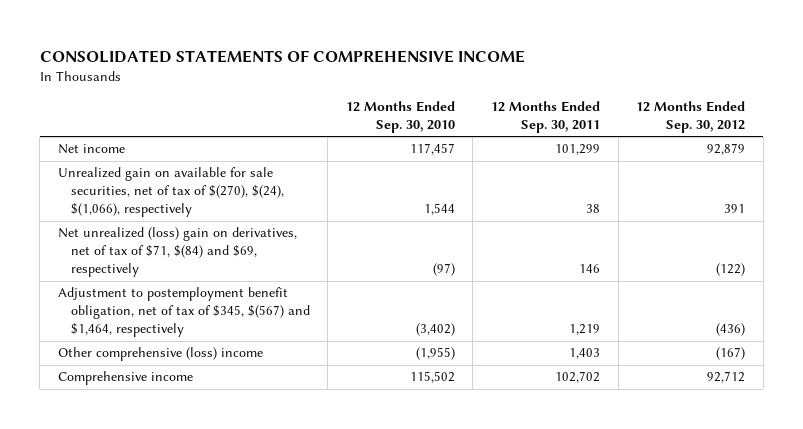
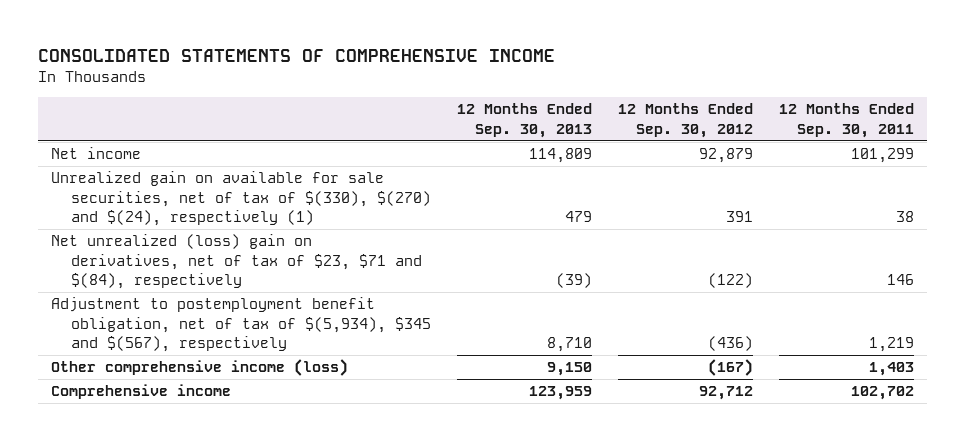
[345,101,455,134] 12 Months Ended Sep. 30, 2010 -> none
none -> [457,103,593,138] 12 Months Ended Sep. 30, 2013
[57,167,284,218] Unrealized gain on available for sale securities, net of tax of $(270), $(24), $(1,066), respectively -> [51,171,432,226] Unrealized gain on available for sale securities, net of tax of $(330), $(270) and $(24), respectively (1)
[57,227,297,278] Net unrealized (loss) gain on derivatives, net of tax of $71, $(84) and $69, respectively -> [51,234,423,289] Net unrealized (loss) gain on derivatives, net of tax of $23, $71 and $(84), respectively
[57,287,310,338] Adjustment to postemployment benefit obligation, net of tax of $345, $(567) and $1,464, respectively -> [51,297,432,352] Adjustment to postemployment benefit obligation, net of tax of $(5,934), $345 and $(567), respectively
[57,347,263,362] Other comprehensive (loss) income -> [51,359,349,377] Other comprehensive income (loss)

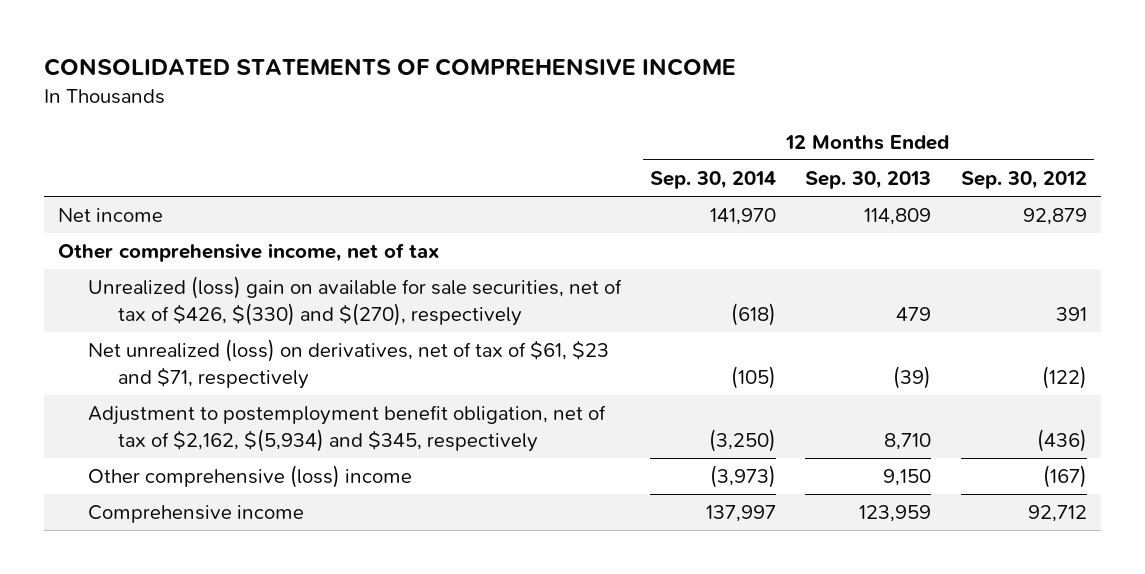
[779,103,915,138] 12 Months Ended Sep. 30, 2011 -> none
none -> [650,171,777,190] Sep. 30, 2014
none -> [58,243,440,263] Other comprehensive income, net of tax
[51,171,432,226] Unrealized gain on available for sale securities, net of tax of $(330), $(270) and $(24), respectively (1) -> [88,276,623,326] Unrealized (loss) gain on available for sale securities, net of tax of $426, $(330) and $(270), respectively
[51,234,423,289] Net unrealized (loss) gain on derivatives, net of tax of $23, $71 and $(84), respectively -> [88,339,610,389] Net unrealized (loss) on derivatives, net of tax of $61, $23 and $71, respectively
[51,297,432,352] Adjustment to postemployment benefit obligation, net of tax of $(5,934), $345 and $(567), respectively -> [88,405,607,452] Adjustment to postemployment benefit obligation, net of tax of $2,162, $(5,934) and $345, respectively
[51,359,349,377] Other comprehensive income (loss) -> [88,465,413,489] Other comprehensive (loss) income

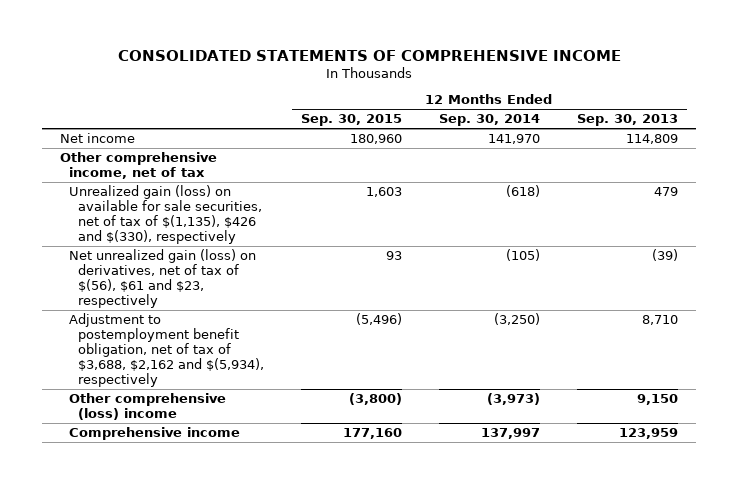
[960,171,1087,190] Sep. 30, 2012 -> none
none -> [301,114,403,127] Sep. 30, 2015
[88,276,623,326] Unrealized (loss) gain on available for sale securities, net of tax of $426, $(330) and $(270), respectively -> [69,185,263,245] Unrealized gain (loss) on available for sale securities, net of tax of $(1,135), $426 and $(330), respectively
[88,339,610,389] Net unrealized (loss) on derivatives, net of tax of $61, $23 and $71, respectively -> [69,249,257,309] Net unrealized gain (loss) on derivatives, net of tax of $(56), $61 and $23, respectively
[88,405,607,452] Adjustment to postemployment benefit obligation, net of tax of $2,162, $(5,934) and $345, respectively -> [69,313,265,388] Adjustment to postemployment benefit obligation, net of tax of $3,688, $2,162 and $(5,934), respectively

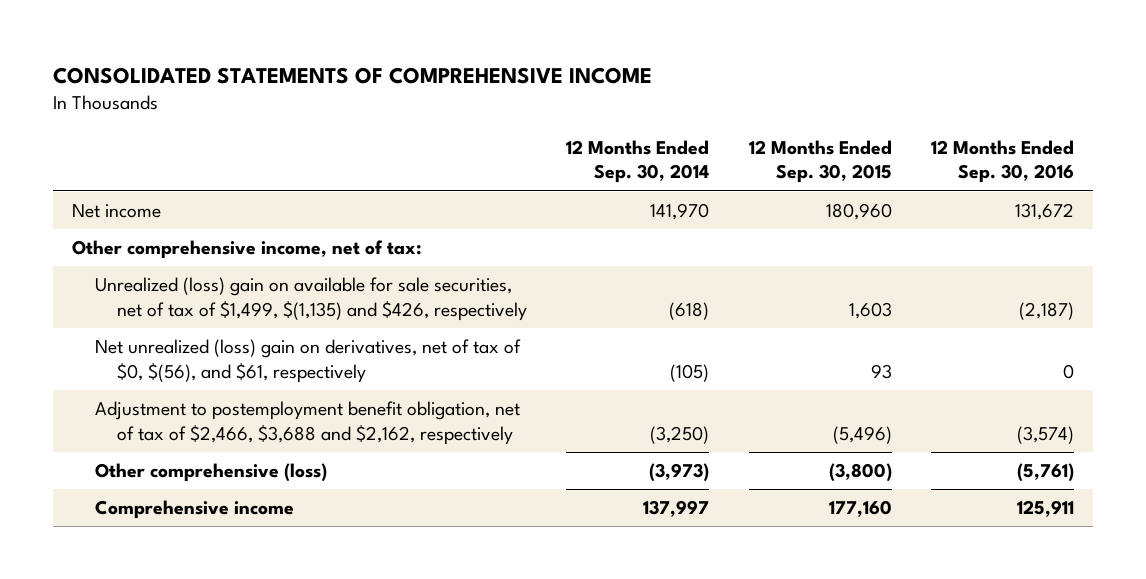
[576,114,678,127] Sep. 30, 2013 -> none
none -> [930,139,1074,184] 12 Months Ended Sep. 30, 2016
[60,152,218,180] Other comprehensive income, net of tax -> [72,240,423,260] Other comprehensive income, net of tax:
[69,185,263,245] Unrealized gain (loss) on available for sale securities, net of tax of $(1,135), $426 and $(330), respectively -> [94,277,528,321] Unrealized (loss) gain on available for sale securities, net of tax of $1,499, $(1,135) and $426, respectively
[69,249,257,309] Net unrealized gain (loss) on derivatives, net of tax of $(56), $61 and $23, respectively -> [94,339,521,383] Net unrealized (loss) gain on derivatives, net of tax of $0, $(56), and $61, respectively
[69,313,265,388] Adjustment to postemployment benefit obligation, net of tax of $3,688, $2,162 and $(5,934), respectively -> [94,401,520,445] Adjustment to postemployment benefit obligation, net of tax of $2,466, $3,688 and $2,162, respectively
[69,393,227,421] Other comprehensive (loss) income -> [94,463,327,483] Other comprehensive (loss)

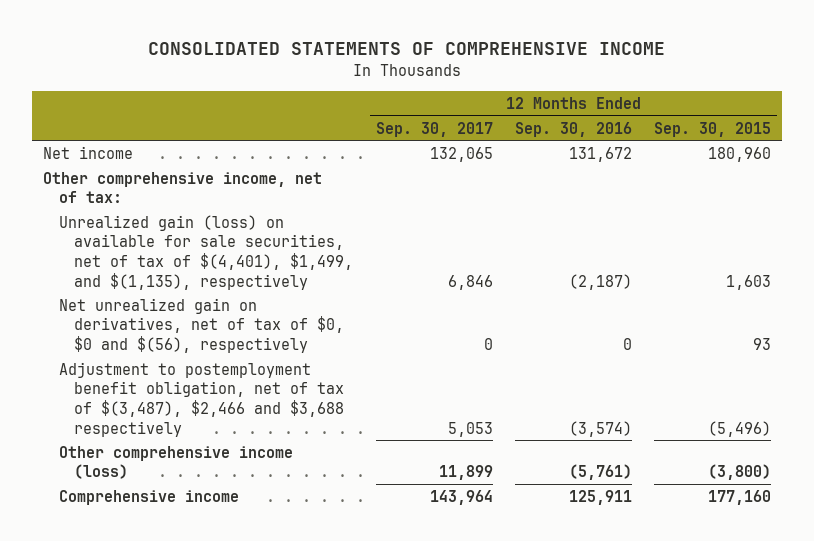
[566,139,710,184] 12 Months Ended Sep. 30, 2014 -> none
none -> [375,121,493,137] Sep. 30, 2017
[94,277,528,321] Unrealized (loss) gain on available for sale securities, net of tax of $1,499, $(1,135) and $426, respectively -> [58,214,354,290] Unrealized gain (loss) on available for sale securities, net of tax of $(4,401), $1,499, and $(1,135), respectively
[94,339,521,383] Net unrealized (loss) gain on derivatives, net of tax of $0, $(56), and $61, respectively -> [58,297,345,354] Net unrealized gain on derivatives, net of tax of $0, $0 and $(56), respectively
[94,401,520,445] Adjustment to postemployment benefit obligation, net of tax of $2,466, $3,688 and $2,162, respectively -> [58,361,345,437] Adjustment to postemployment benefit obligation, net of tax of $(3,487), $2,466 and $3,688 respectively
[94,463,327,483] Other comprehensive (loss) -> [58,445,293,480] Other comprehensive income (loss)

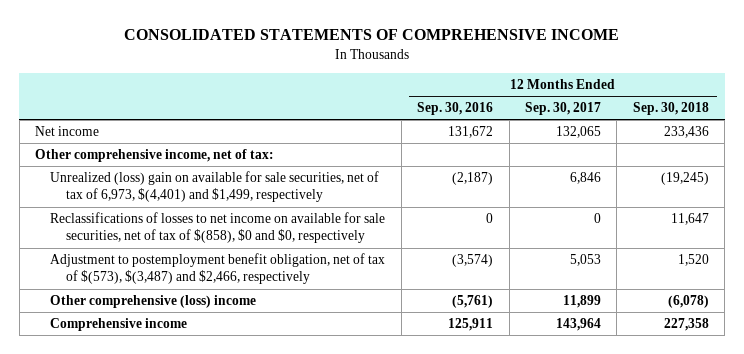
[654,121,772,137] Sep. 30, 2015 -> none
none -> [632,102,709,116] Sep. 30, 2018
[58,297,345,354] Net unrealized gain on derivatives, net of tax of $0, $0 and $(56), respectively -> none
[58,214,354,290] Unrealized gain (loss) on available for sale securities, net of tax of $(4,401), $1,499, and $(1,135), respectively -> [50,171,380,203] Unrealized (loss) gain on available for sale securities, net of tax of 6,973, $(4,401) and $1,499, respectively
none -> [50,212,386,244] Reclassifications of losses to net income on available for sale securities, net of tax of $(858), $0 and $0, respectively
[58,361,345,437] Adjustment to postemployment benefit obligation, net of tax of $(3,487), $2,466 and $3,688 respectively -> [50,253,386,285] Adjustment to postemployment benefit obligation, net of tax of $(573), $(3,487) and $2,466, respectively
[58,445,293,480] Other comprehensive income (loss) -> [50,295,257,309] Other comprehensive (loss) income

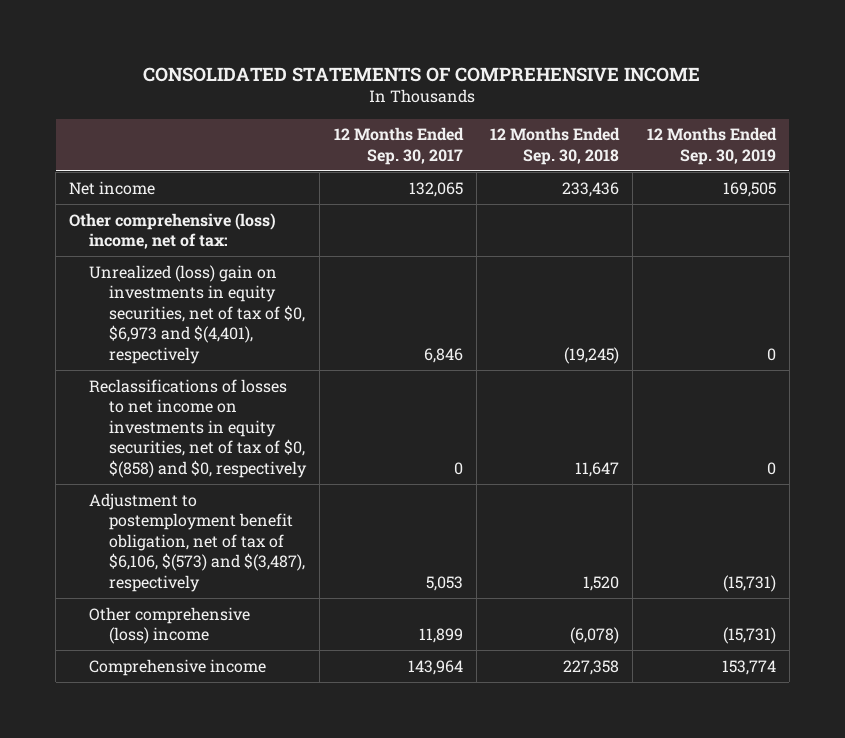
[417,102,494,116] Sep. 30, 2016 -> none
none -> [646,127,777,165] 12 Months Ended Sep. 30, 2019
[34,149,274,163] Other comprehensive income, net of tax: -> [69,212,277,250] Other comprehensive (loss) income, net of tax:
[50,171,380,203] Unrealized (loss) gain on available for sale securities, net of tax of 6,973, $(4,401) and $1,499, respectively -> [89,264,306,364] Unrealized (loss) gain on investments in equity securities, net of tax of $0, $6,973 and $(4,401), respectively
[50,212,386,244] Reclassifications of losses to net income on available for sale securities, net of tax of $(858), $0 and $0, respectively -> [89,378,308,478] Reclassifications of losses to net income on investments in equity securities, net of tax of $0, $(858) and $0, respectively
[50,253,386,285] Adjustment to postemployment benefit obligation, net of tax of $(573), $(3,487) and $2,466, respectively -> [89,492,306,592] Adjustment to postemployment benefit obligation, net of tax of $6,106, $(573) and $(3,487), respectively

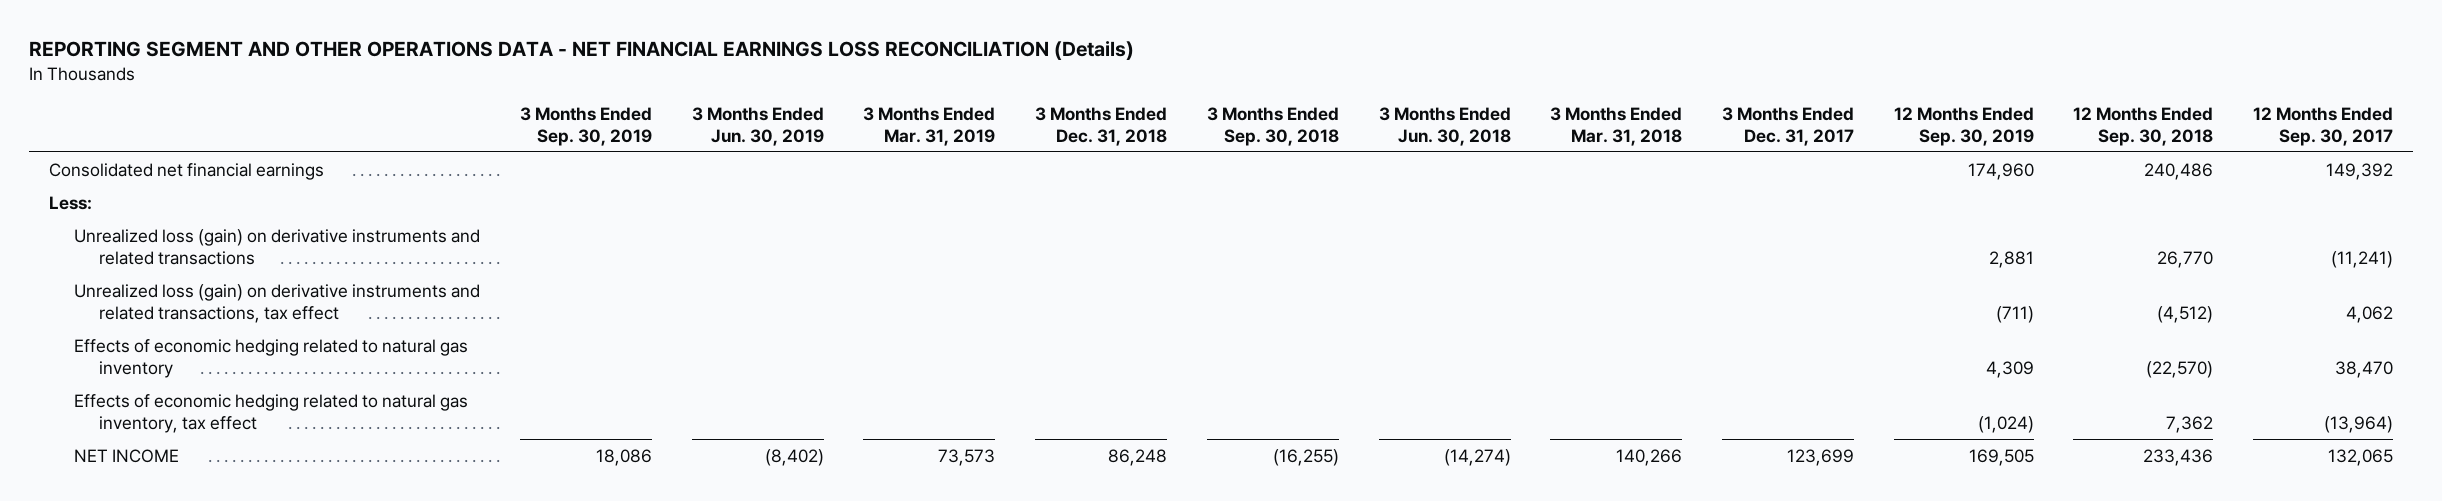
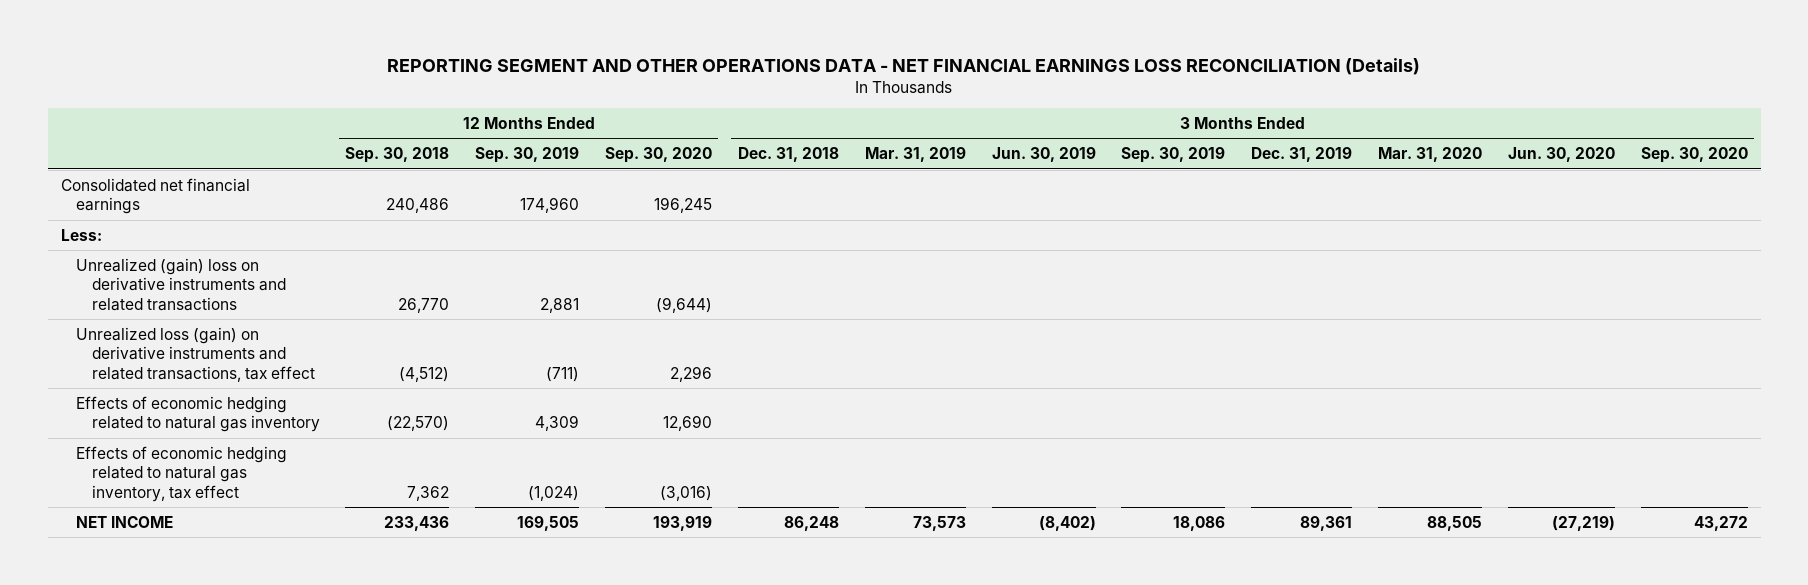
[1206,106,1339,146] 3 Months Ended Sep. 30, 2018 -> none
[1378,106,1511,146] 3 Months Ended Jun. 30, 2018 -> none
[1550,106,1683,146] 3 Months Ended Mar. 31, 2018 -> none
[1722,106,1855,146] 3 Months Ended Dec. 31, 2017 -> none
[2253,106,2394,146] 12 Months Ended Sep. 30, 2017 -> none
none -> [605,147,713,164] Sep. 30, 2020
none -> [1251,147,1353,163] Dec. 31, 2019
none -> [1377,147,1482,163] Mar. 31, 2020
none -> [1507,147,1615,163] Jun. 30, 2020
none -> [1640,147,1748,164] Sep. 30, 2020
[74,228,481,265] Unrealized loss (gain) on derivative instruments and related transactions -> [76,257,286,311] Unrealized (gain) loss on derivative instruments and related transactions

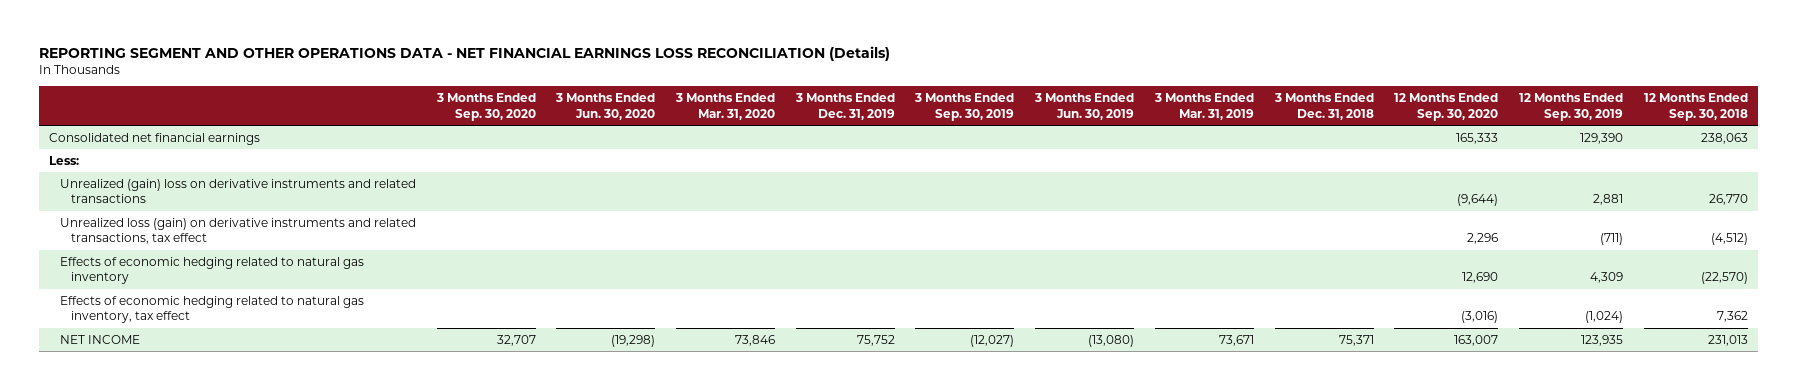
[386,198,450,214] 240,486 -> [1700,132,1748,144] 238,063
[520,197,580,214] 174,960 -> [1579,132,1623,144] 129,390
[654,197,713,214] 196,245 -> [1456,132,1499,144] 165,333
[384,515,450,531] 233,436 -> [1707,334,1748,346] 231,013
[517,515,580,531] 169,505 -> [1580,334,1623,346] 123,935
[653,515,713,531] 193,919 -> [1454,334,1499,346] 163,007
[783,515,839,531] 86,248 -> [1338,334,1374,346] 75,371
[912,515,966,531] 73,573 -> [1218,334,1254,346] 73,671
[1038,515,1096,531] (8,402) -> [1088,334,1135,347] (13,080)
[1173,515,1226,531] 18,086 -> [970,334,1015,347] (12,027)
[1300,515,1353,531] 89,361 -> [856,334,895,346] 75,752
[1426,515,1482,531] 88,505 -> [734,334,775,346] 73,846
[1551,515,1615,531] (27,219) -> [611,334,656,347] (19,298)
[1693,515,1748,531] 43,272 -> [496,334,536,346] 32,707

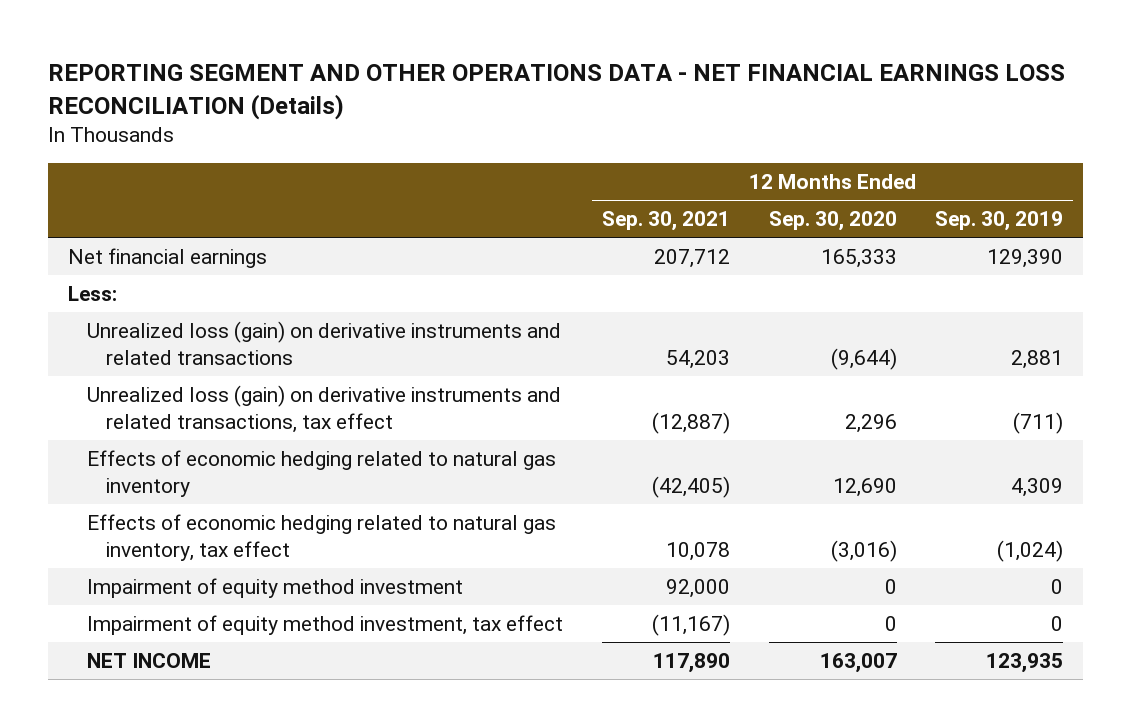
[435,93,536,121] 3 Months Ended Sep. 30, 2020 -> none
[555,93,656,120] 3 Months Ended Jun. 30, 2020 -> none
[674,93,775,120] 3 Months Ended Mar. 31, 2020 -> none
[794,93,895,120] 3 Months Ended Dec. 31, 2019 -> none
[914,93,1015,121] 3 Months Ended Sep. 30, 2019 -> none
[1034,93,1135,120] 3 Months Ended Jun. 30, 2019 -> none
[1153,93,1254,120] 3 Months Ended Mar. 31, 2019 -> none
[1273,93,1374,120] 3 Months Ended Dec. 31, 2018 -> none
[1643,93,1748,121] 12 Months Ended Sep. 30, 2018 -> none
none -> [601,211,730,232] Sep. 30, 2021
[49,132,261,145] Consolidated net financial earnings -> [67,247,267,268] Net financial earnings
[59,178,416,204] Unrealized (gain) loss on derivative instruments and related transactions -> [86,320,561,365] Unrealized loss (gain) on derivative instruments and related transactions
none -> [86,577,463,598] Impairment of equity method investment
none -> [86,614,563,635] Impairment of equity method investment, tax effect

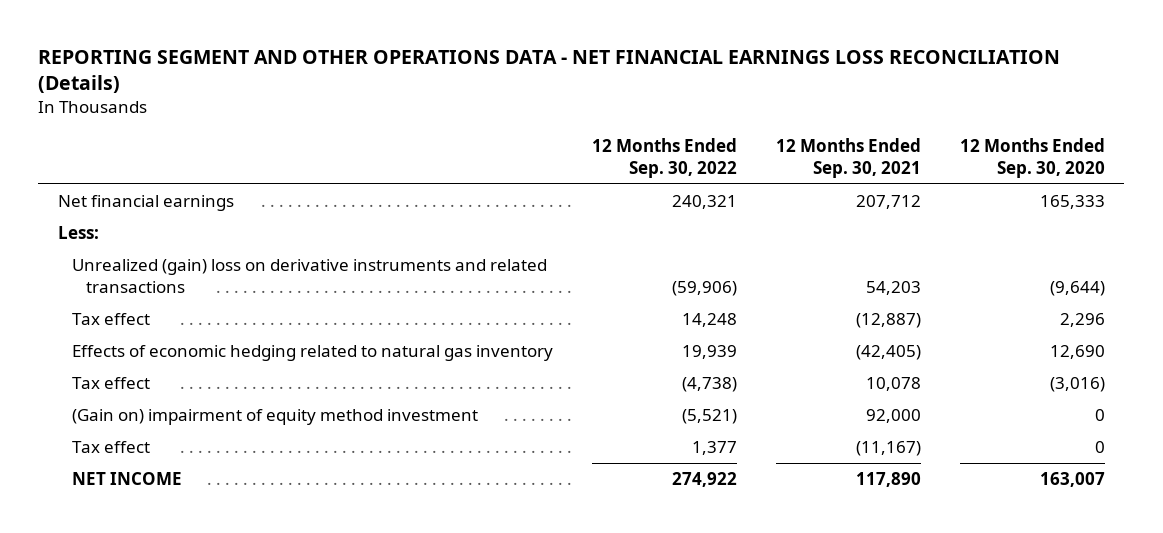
[935,211,1064,232] Sep. 30, 2019 -> none
none -> [591,138,737,178] 12 Months Ended Sep. 30, 2022
[86,320,561,365] Unrealized loss (gain) on derivative instruments and related transactions -> [71,259,547,293] Unrealized (gain) loss on derivative instruments and related transactions
[86,384,561,433] Unrealized loss (gain) on derivative instruments and related transactions, tax effect -> [71,313,150,326] Tax effect
[86,513,556,561] Effects of economic hedging related to natural gas inventory, tax effect -> [71,377,150,390] Tax effect
[86,577,463,598] Impairment of equity method investment -> [71,409,478,426] (Gain on) impairment of equity method investment
[86,614,563,635] Impairment of equity method investment, tax effect -> [71,441,150,454] Tax effect

